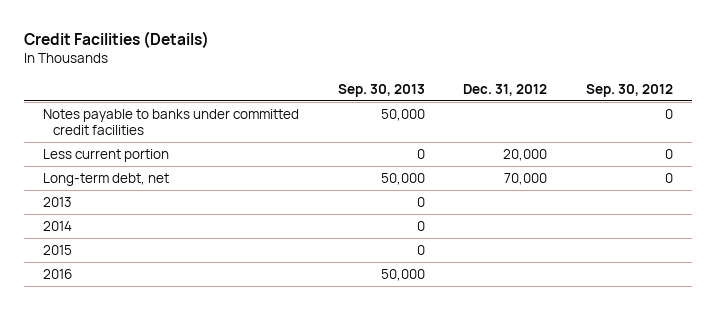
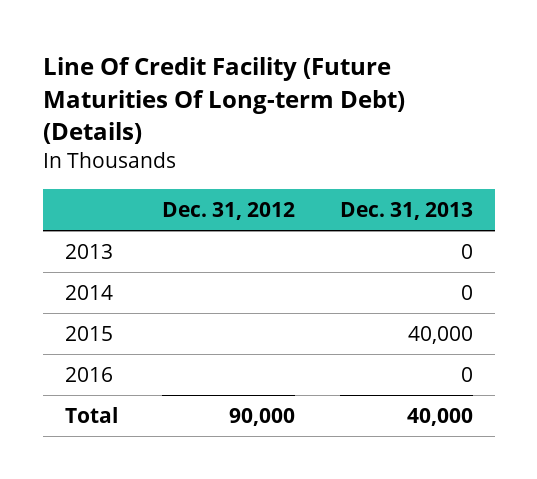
[23,30,209,48] Credit Facilities (Details) -> [42,57,405,145] Line Of Credit Facility (Future Maturities Of Long-term Debt) (Details)
[337,83,425,97] Sep. 30, 2013 -> none
[586,83,674,97] Sep. 30, 2012 -> none
none -> [339,202,473,221] Dec. 31, 2013
[43,108,300,135] Notes payable to banks under committed credit facilities -> none
[43,148,170,162] Less current portion -> none
[43,172,170,186] Long-term debt, net -> none
none -> [64,406,118,423] Total

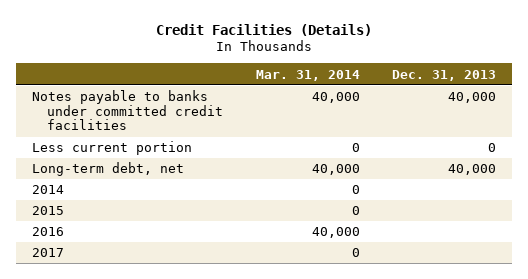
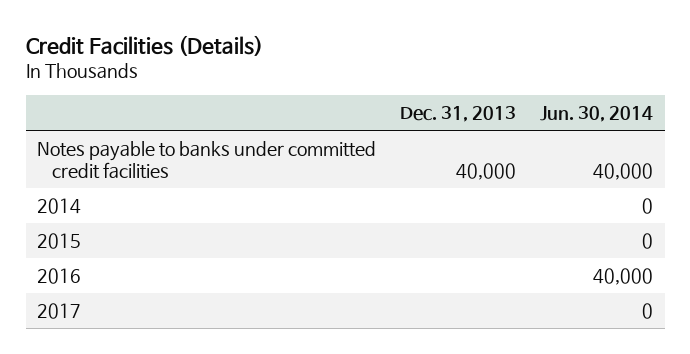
[255,69,360,81] Mar. 31, 2014 -> none
none -> [539,105,653,122] Jun. 30, 2014
[31,141,192,156] Less current portion -> none
[31,162,184,177] Long-term debt, net -> none

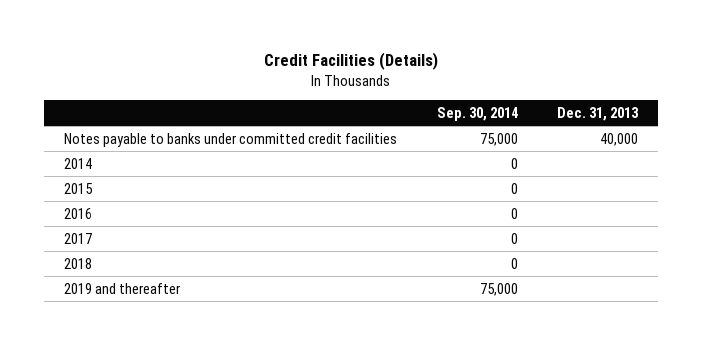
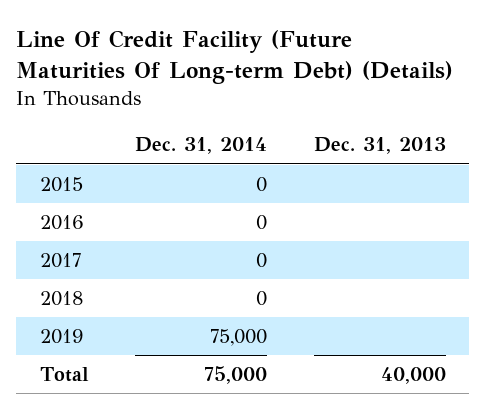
[264,52,439,71] Credit Facilities (Details) -> [16,30,454,85] Line Of Credit Facility (Future Maturities Of Long-term Debt) (Details)
[436,106,518,121] Sep. 30, 2014 -> none
none -> [134,137,267,155] Dec. 31, 2014
[64,132,398,147] Notes payable to banks under committed credit facilities -> none
[64,157,93,169] 2014 -> none
[64,282,181,294] 2019 and thereafter -> none
none -> [39,329,83,345] 2019
none -> [39,367,89,383] Total

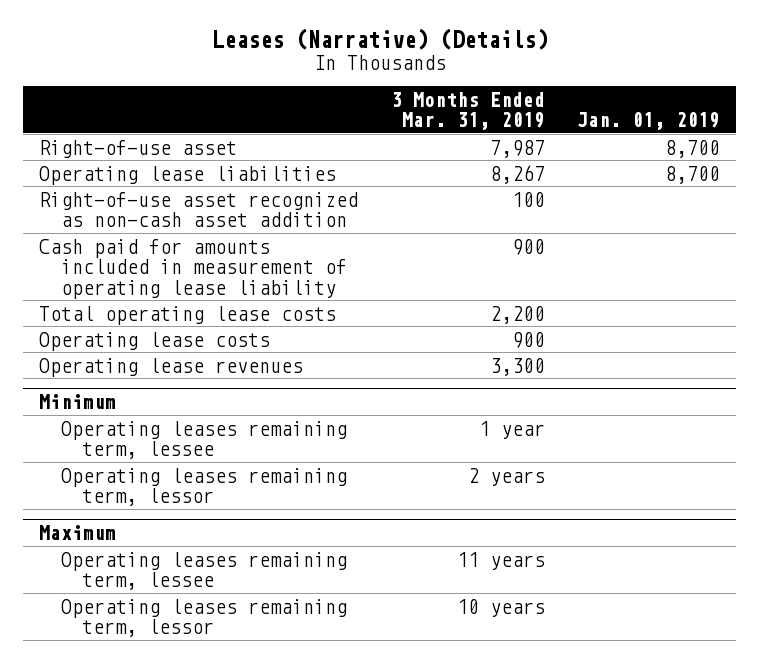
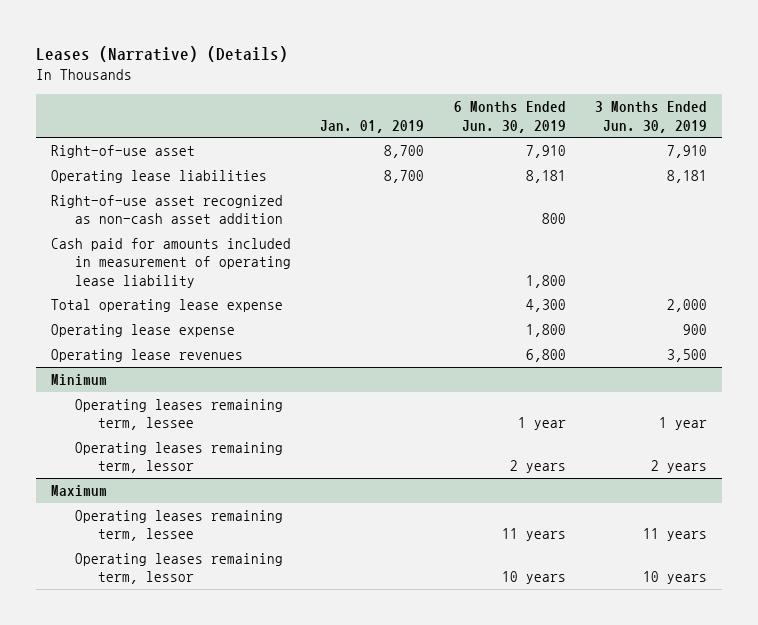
[390,91,545,131] 3 Months Ended Mar. 31, 2019 -> none
none -> [453,101,566,133] 6 Months Ended Jun. 30, 2019
none -> [595,101,708,133] 3 Months Ended Jun. 30, 2019
[39,305,337,325] Total operating lease costs -> [50,299,283,313] Total operating lease expense
[39,331,271,351] Operating lease costs -> [50,324,235,338] Operating lease expense

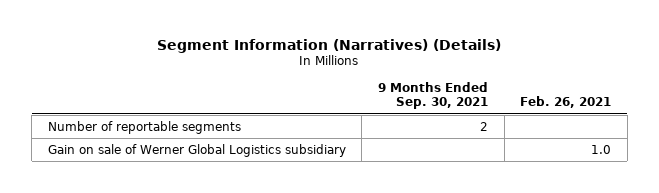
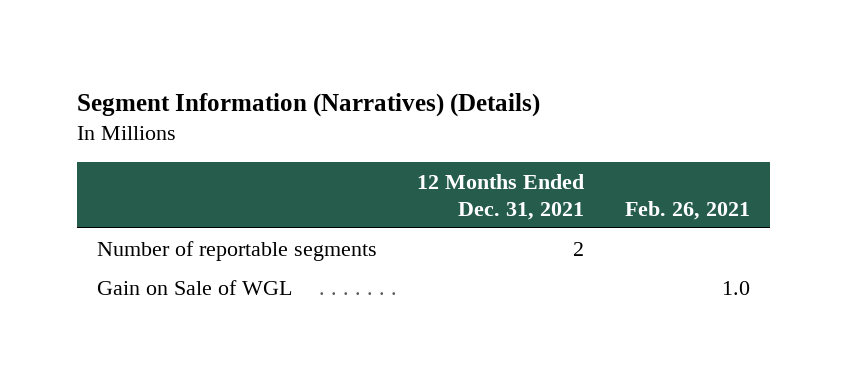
[377,82,488,110] 9 Months Ended Sep. 30, 2021 -> none
none -> [417,174,585,220] 12 Months Ended Dec. 31, 2021
[47,143,346,157] Gain on sale of Werner Global Logistics subsidiary -> [96,279,292,295] Gain on Sale of WGL

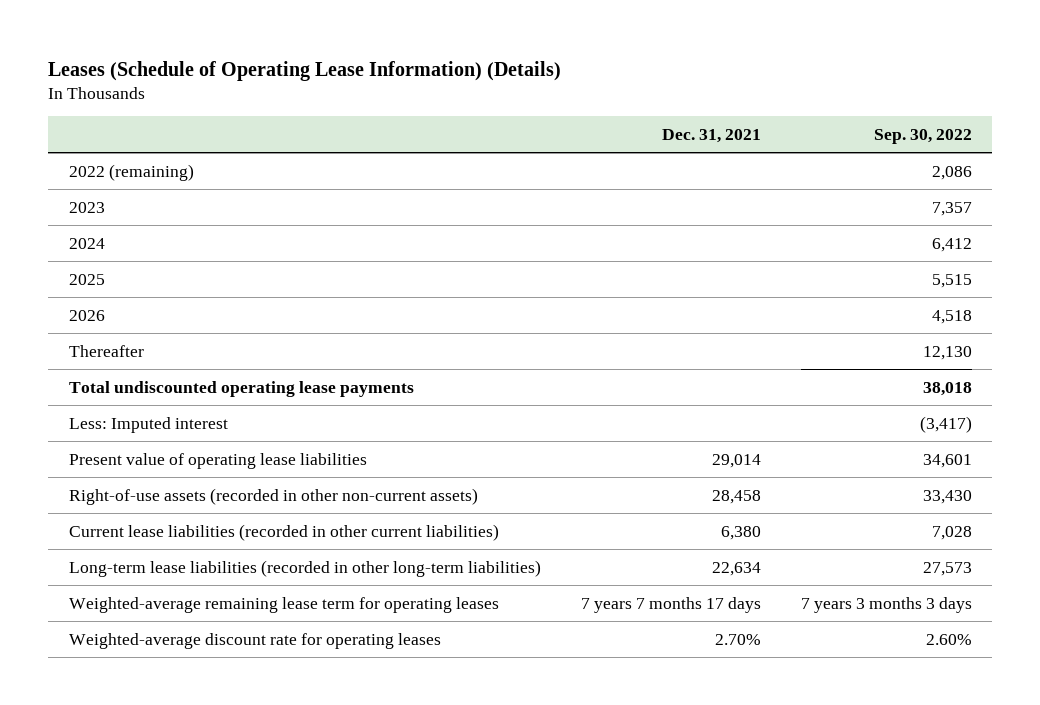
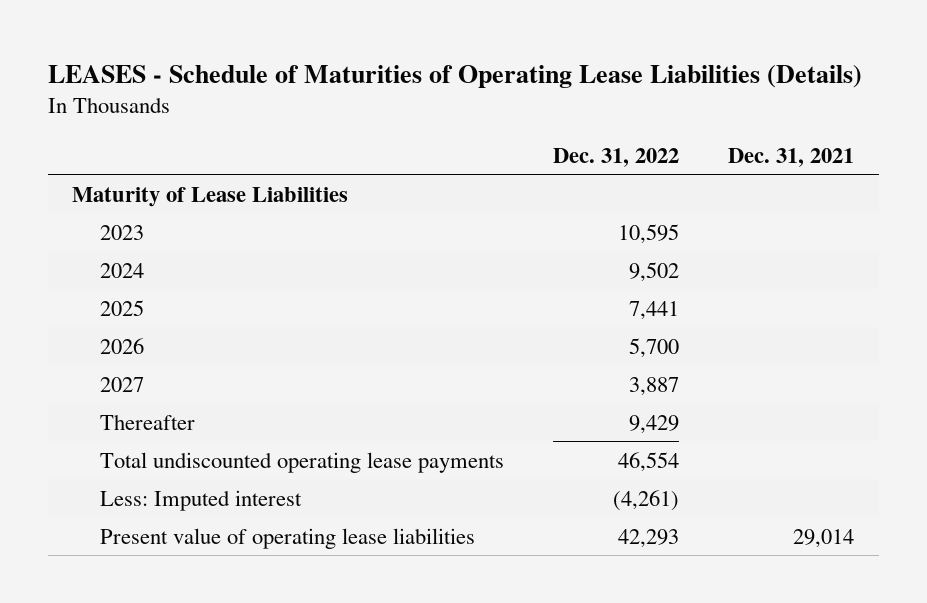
[48,60,562,81] Leases (Schedule of Operating Lease Information) (Details) -> [47,64,862,88] LEASES - Schedule of Maturities of Operating Lease Liabilities (Details)
[873,129,972,145] Sep. 30, 2022 -> none
none -> [553,147,680,167] Dec. 31, 2022
[68,163,194,181] 2022 (remaining) -> none
none -> [72,186,349,207] Maturity of Lease Liabilities
none -> [100,376,145,392] 2027
[68,487,478,505] Right-of-use assets (recorded in other non-current assets) -> none
[68,523,499,541] Current lease liabilities (recorded in other current liabilities) -> none
[68,559,541,577] Long-term lease liabilities (recorded in other long-term liabilities) -> none
[68,596,499,613] Weighted-average remaining lease term for operating leases -> none
[68,632,441,649] Weighted-average discount rate for operating leases -> none

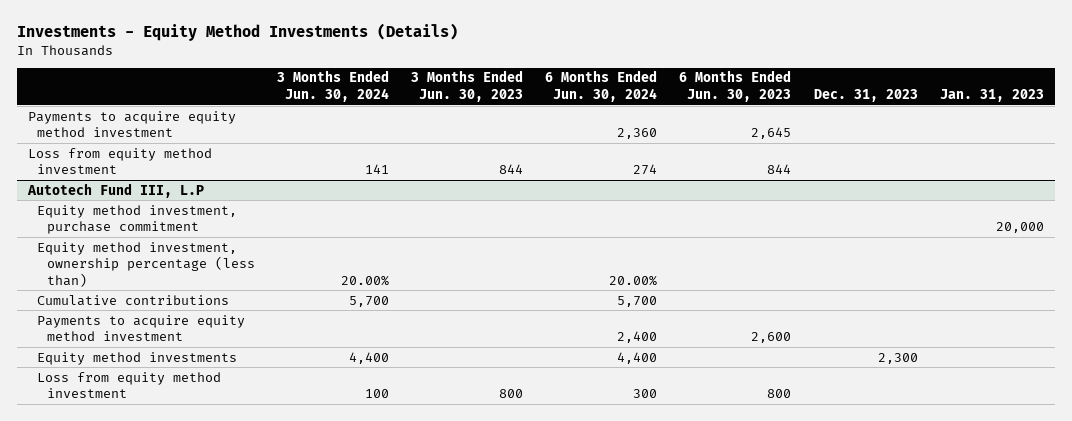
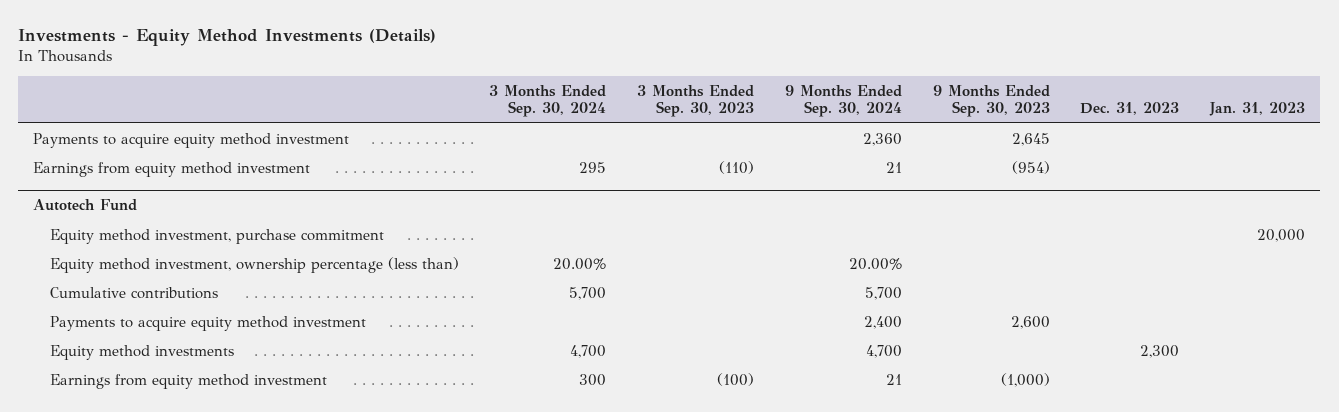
[276,70,389,103] 3 Months Ended Jun. 30, 2024 -> none
[411,70,524,103] 3 Months Ended Jun. 30, 2023 -> none
[545,70,658,103] 6 Months Ended Jun. 30, 2024 -> none
[679,70,792,103] 6 Months Ended Jun. 30, 2023 -> none
none -> [489,84,607,118] 3 Months Ended Sep. 30, 2024
none -> [637,84,755,118] 3 Months Ended Sep. 30, 2023
none -> [784,84,902,118] 9 Months Ended Sep. 30, 2024
none -> [932,84,1050,118] 9 Months Ended Sep. 30, 2023
[28,147,213,175] Loss from equity method investment -> [33,161,311,177] Earnings from equity method investment
[27,182,205,198] Autotech Fund III, L.P -> [33,199,138,212] Autotech Fund
[37,371,222,399] Loss from equity method investment -> [49,373,327,389] Earnings from equity method investment

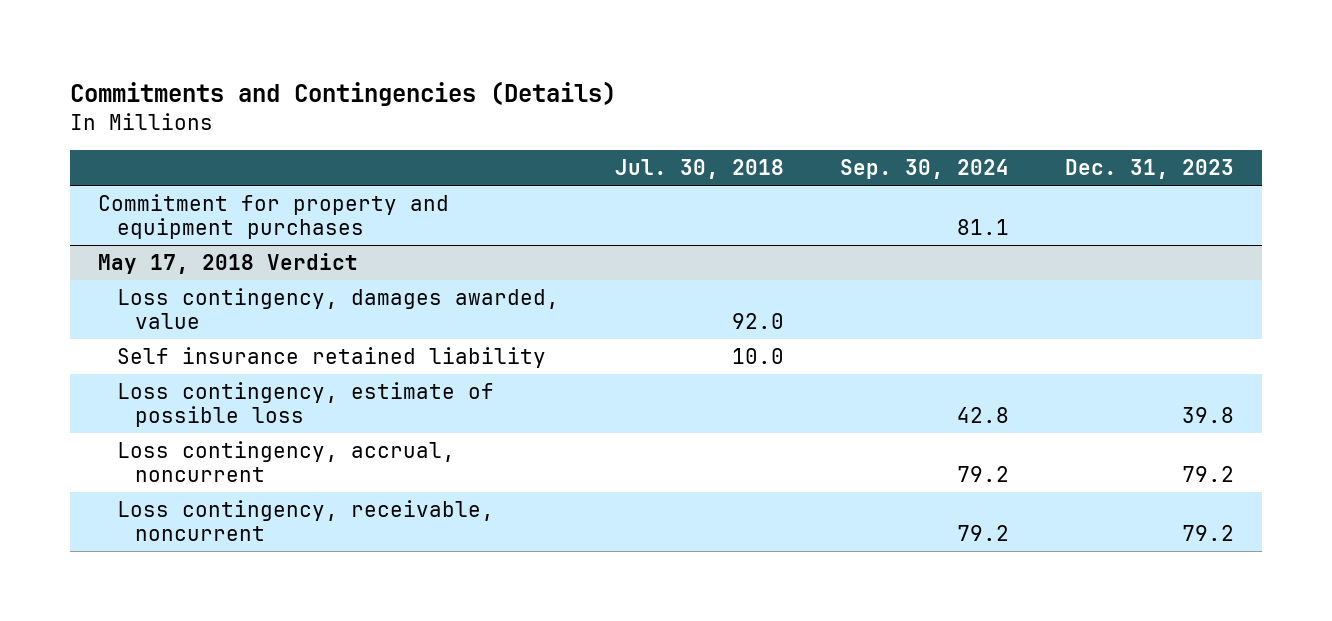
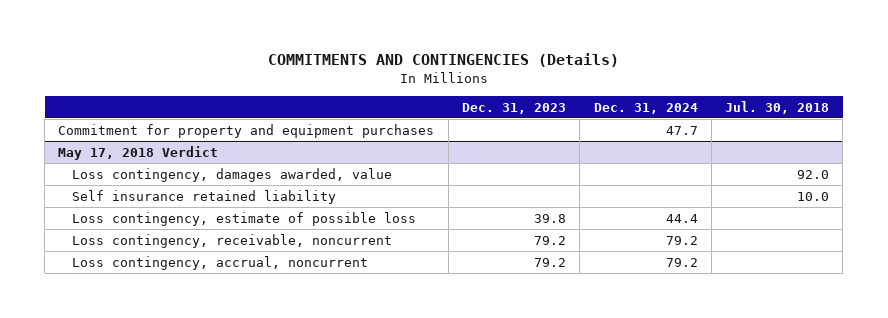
[70,81,617,107] Commitments and Contingencies (Details) -> [267,53,619,68] COMMITMENTS AND CONTINGENCIES (Details)
[839,159,1009,180] Sep. 30, 2024 -> none
none -> [593,102,698,114] Dec. 31, 2024
[116,440,455,483] Loss contingency, accrual, noncurrent -> [72,255,369,270] Loss contingency, accrual, noncurrent

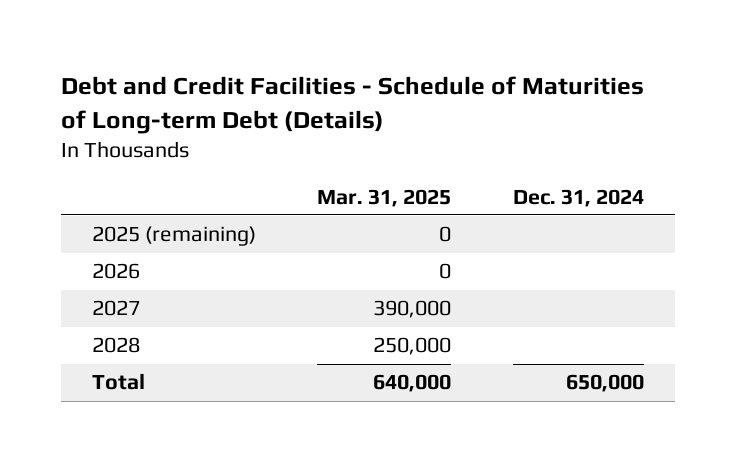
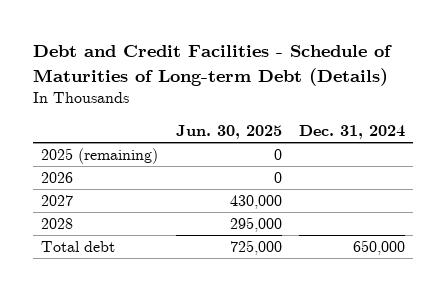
[317,188,452,207] Mar. 31, 2025 -> none
none -> [175,125,282,140] Jun. 30, 2025
[91,373,145,391] Total -> [41,241,116,253] Total debt

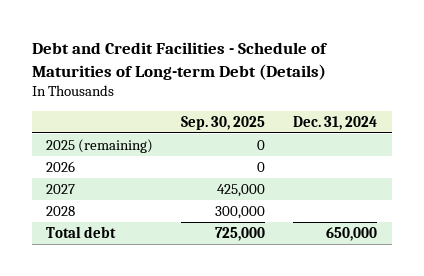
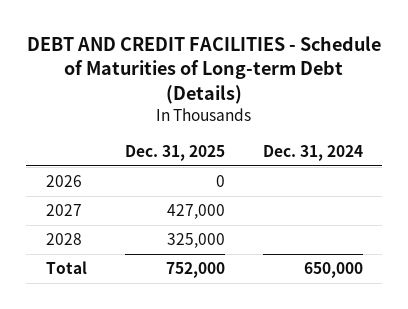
[32,42,329,80] Debt and Credit Facilities - Schedule of Maturities of Long-term Debt (Details) -> [27,35,382,104] DEBT AND CREDIT FACILITIES - Schedule of Maturities of Long-term Debt (Details)
[181,115,266,130] Sep. 30, 2025 -> none
none -> [124,144,225,161] Dec. 31, 2025
[46,138,154,153] 2025 (remaining) -> none
[46,225,117,238] Total debt -> [45,261,87,275] Total

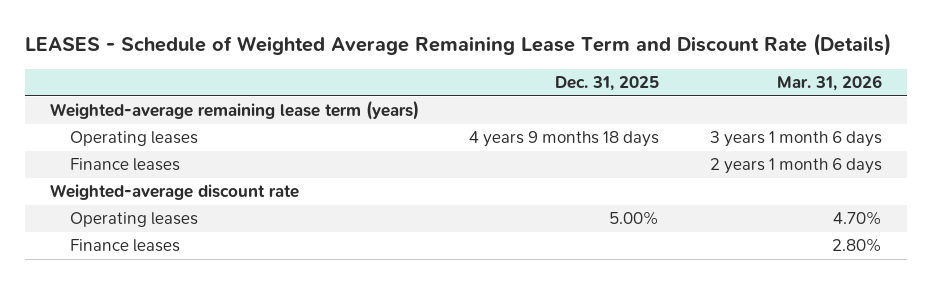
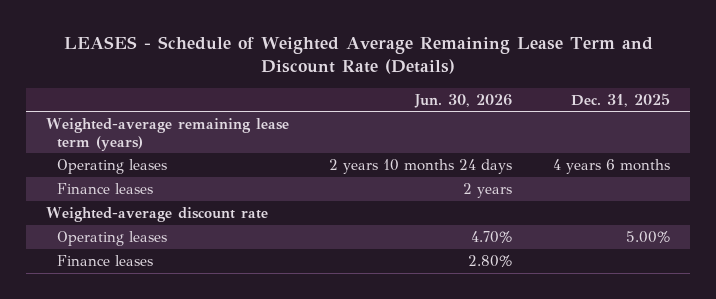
[776,75,882,92] Mar. 31, 2026 -> none
none -> [414,93,513,108] Jun. 30, 2026
[469,131,660,148] 4 years 9 months 18 days -> [553,159,671,175] 4 years 6 months

